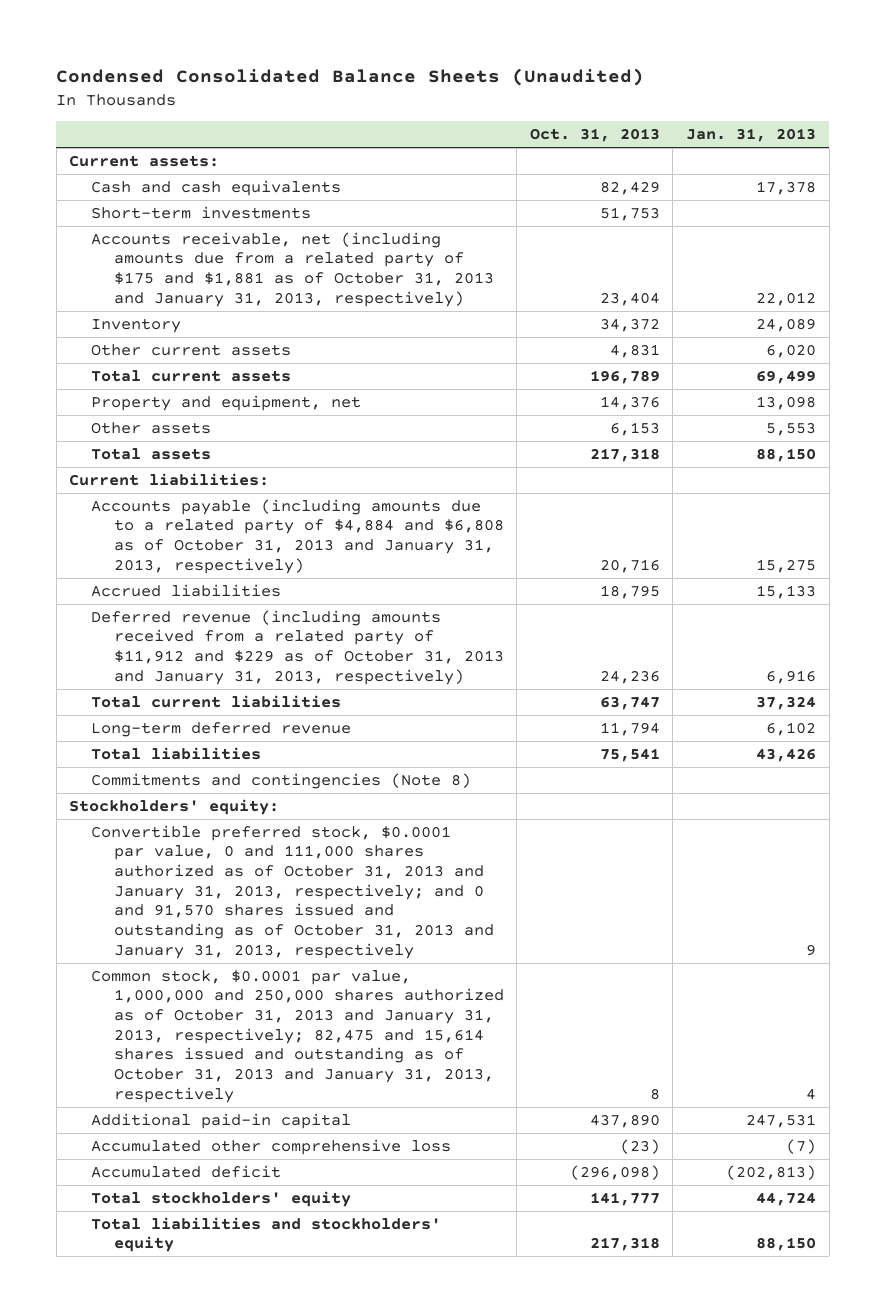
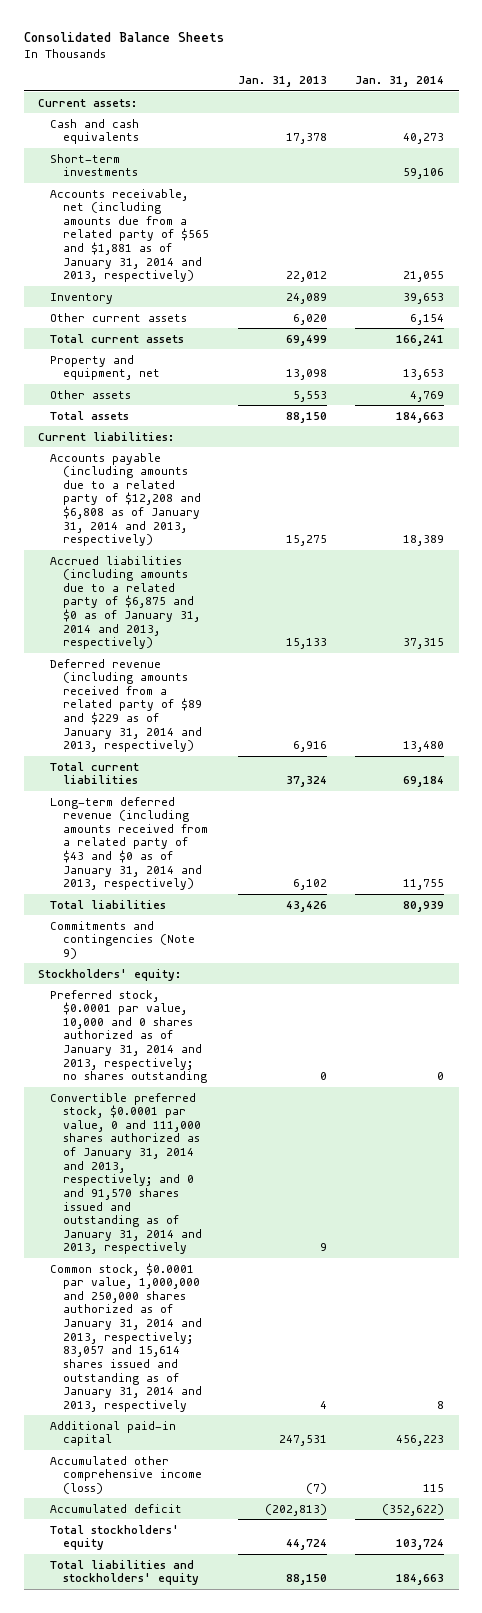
[56,68,645,87] Condensed Consolidated Balance Sheets (Unaudited) -> [23,31,224,42] Consolidated Balance Sheets
[529,128,660,143] Oct. 31, 2013 -> none
none -> [355,76,445,88] Jan. 31, 2014
[91,231,494,307] Accounts receivable, net (including amounts due from a related party of $175 and $1,881 as of October 31, 2013 and January 31, 2013, respectively) -> [50,188,209,283] Accounts receivable, net (including amounts due from a related party of $565 and $1,881 as of January 31, 2014 and 2013, respectively)
[91,498,504,574] Accounts payable (including amounts due to a related party of $4,884 and $6,808 as of October 31, 2013 and January 31, 2013, respectively) -> [50,452,201,547] Accounts payable (including amounts due to a related party of $12,208 and $6,808 as of January 31, 2014 and 2013, respectively)
[91,583,282,597] Accrued liabilities -> [50,555,200,650] Accrued liabilities (including amounts due to a related party of $6,875 and $0 as of January 31, 2014 and 2013, respectively)
[91,609,504,685] Deferred revenue (including amounts received from a related party of $11,912 and $229 as of October 31, 2013 and January 31, 2013, respectively) -> [50,658,202,753] Deferred revenue (including amounts received from a related party of $89 and $229 as of January 31, 2014 and 2013, respectively)
[91,721,352,737] Long-term deferred revenue -> [50,796,208,891] Long-term deferred revenue (including amounts received from a related party of $43 and $0 as of January 31, 2014 and 2013, respectively)
[91,772,472,789] Commitments and contingencies (Note 8) -> [50,920,195,959] Commitments and contingencies (Note 9)
none -> [50,989,207,1084] Preferred stock, $0.0001 par value, 10,000 and 0 shares authorized as of January 31, 2014 and 2013, respectively; no shares outstanding
[91,824,494,959] Convertible preferred stock, $0.0001 par value, 0 and 111,000 shares authorized as of October 31, 2013 and January 31, 2013, respectively; and 0 and 91,570 shares issued and outstanding as of October 31, 2013 and January 31, 2013, respectively -> [50,1092,202,1255] Convertible preferred stock, $0.0001 par value, 0 and 111,000 shares authorized as of January 31, 2014 and 2013, respectively; and 0 and 91,570 shares issued and outstanding as of January 31, 2014 and 2013, respectively
[91,969,504,1103] Common stock, $0.0001 par value, 1,000,000 and 250,000 shares authorized as of October 31, 2013 and January 31, 2013, respectively; 82,475 and 15,614 shares issued and outstanding as of October 31, 2013 and January 31, 2013, respectively -> [50,1262,202,1412] Common stock, $0.0001 par value, 1,000,000 and 250,000 shares authorized as of January 31, 2014 and 2013, respectively; 83,057 and 15,614 shares issued and outstanding as of January 31, 2014 and 2013, respectively
[91,1138,452,1155] Accumulated other comprehensive loss -> [50,1455,202,1494] Accumulated other comprehensive income (loss)

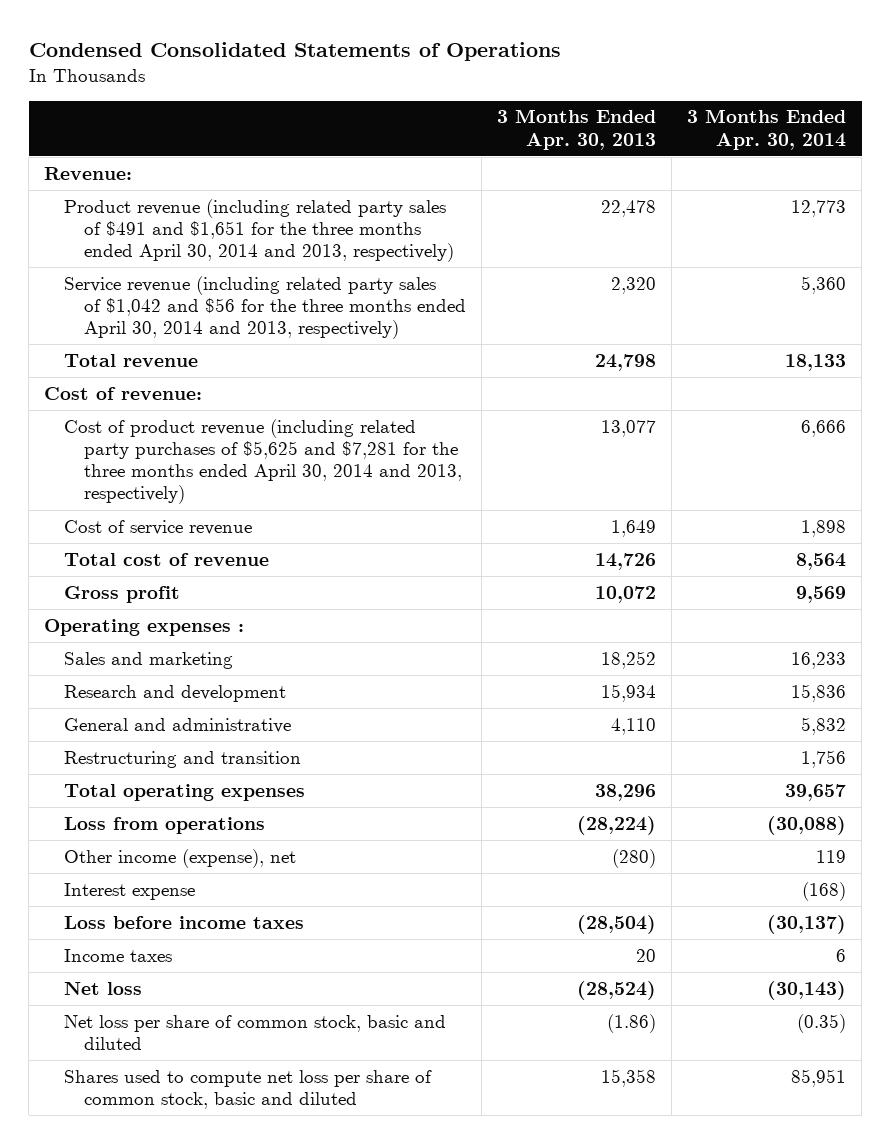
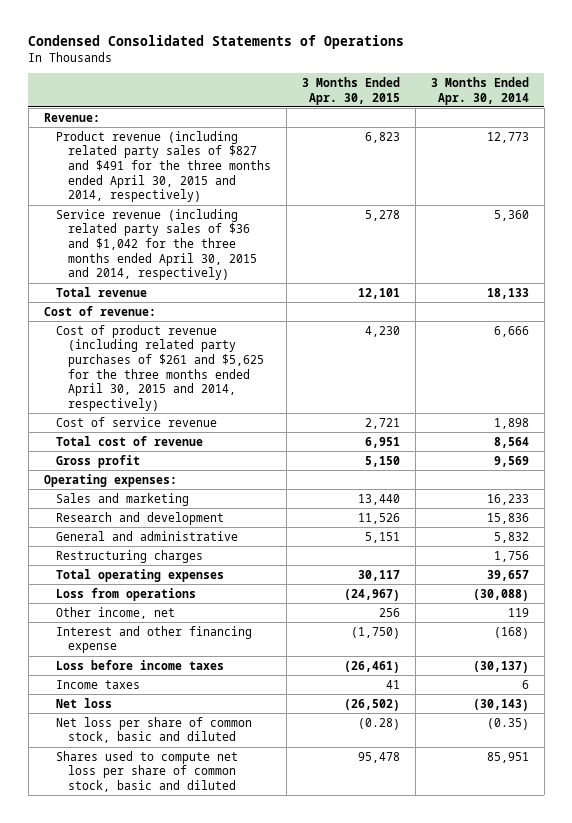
[497,109,657,150] 3 Months Ended Apr. 30, 2013 -> none
none -> [302,76,401,105] 3 Months Ended Apr. 30, 2015
[64,198,455,263] Product revenue (including related party sales of $491 and $1,651 for the three months ended April 30, 2014 and 2013, respectively) -> [56,130,272,203] Product revenue (including related party sales of $827 and $491 for the three months ended April 30, 2015 and 2014, respectively)
[64,275,467,340] Service revenue (including related party sales of $1,042 and $56 for the three months ended April 30, 2014 and 2013, respectively) -> [56,208,258,281] Service revenue (including related party sales of $36 and $1,042 for the three months ended April 30, 2015 and 2014, respectively)
[64,418,463,505] Cost of product revenue (including related party purchases of $5,625 and $7,281 for the three months ended April 30, 2014 and 2013, respectively) -> [56,324,265,411] Cost of product revenue (including related party purchases of $261 and $5,625 for the three months ended April 30, 2015 and 2014, respectively)
[44,618,245,636] Operating expenses : -> [43,473,177,487] Operating expenses:
[64,750,302,768] Restructuring and transition -> [56,549,204,563] Restructuring charges
[64,848,297,868] Other income (expense), net -> [56,606,176,619] Other income, net
[64,882,196,900] Interest expense -> [56,625,253,654] Interest and other financing expense

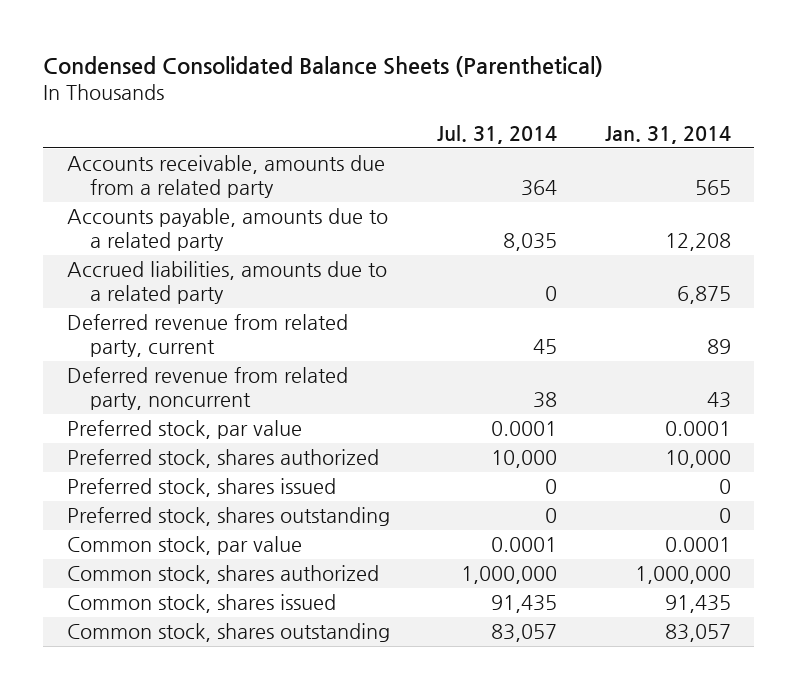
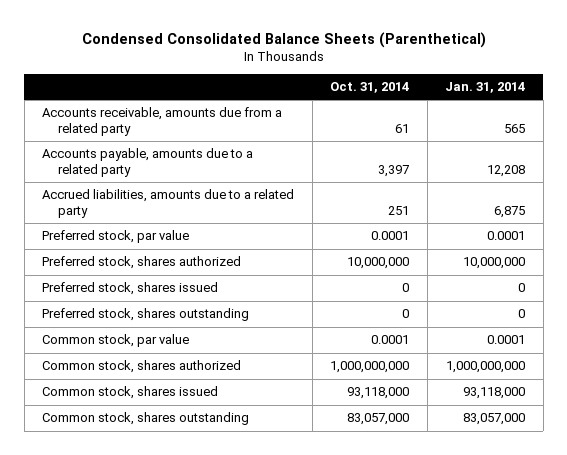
[437,124,558,144] Jul. 31, 2014 -> none
none -> [330,82,410,94] Oct. 31, 2014
[66,314,348,357] Deferred revenue from related party, current -> none
[66,367,348,410] Deferred revenue from related party, noncurrent -> none
[664,450,731,469] 10,000 -> [463,257,526,270] 10,000,000
[634,566,731,585] 1,000,000 -> [446,361,526,374] 1,000,000,000
[664,595,731,614] 91,435 -> [463,387,526,400] 93,118,000
[664,624,731,643] 83,057 -> [463,413,526,426] 83,057,000

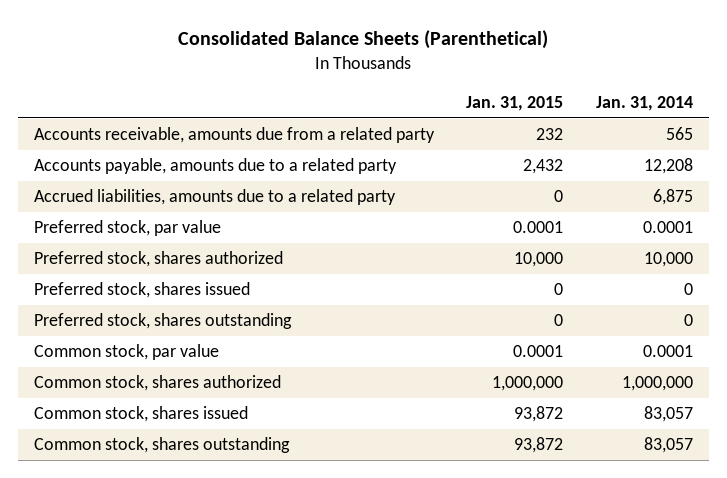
[81,31,486,48] Condensed Consolidated Balance Sheets (Parenthetical) -> [178,30,549,50] Consolidated Balance Sheets (Parenthetical)
[330,82,410,94] Oct. 31, 2014 -> none
none -> [466,95,564,111] Jan. 31, 2015
[463,257,526,270] 10,000,000 -> [643,252,693,268] 10,000
[446,361,526,374] 1,000,000,000 -> [621,376,693,392] 1,000,000
[463,387,526,400] 93,118,000 -> [643,406,693,423] 83,057
[463,413,526,426] 83,057,000 -> [643,437,693,454] 83,057

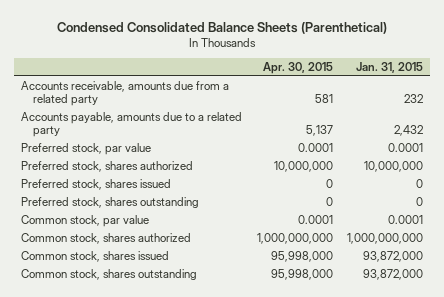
[178,30,549,50] Consolidated Balance Sheets (Parenthetical) -> [57,21,388,34] Condensed Consolidated Balance Sheets (Parenthetical)
[595,95,693,111] Jan. 31, 2014 -> none
none -> [262,62,333,75] Apr. 30, 2015
[34,189,397,206] Accrued liabilities, amounts due to a related party -> none
[514,252,564,268] 10,000 -> [363,160,423,172] 10,000,000
[492,376,564,392] 1,000,000 -> [346,232,423,244] 1,000,000,000
[514,406,564,423] 93,872 -> [362,250,423,262] 93,872,000
[514,437,564,454] 93,872 -> [362,268,423,280] 93,872,000

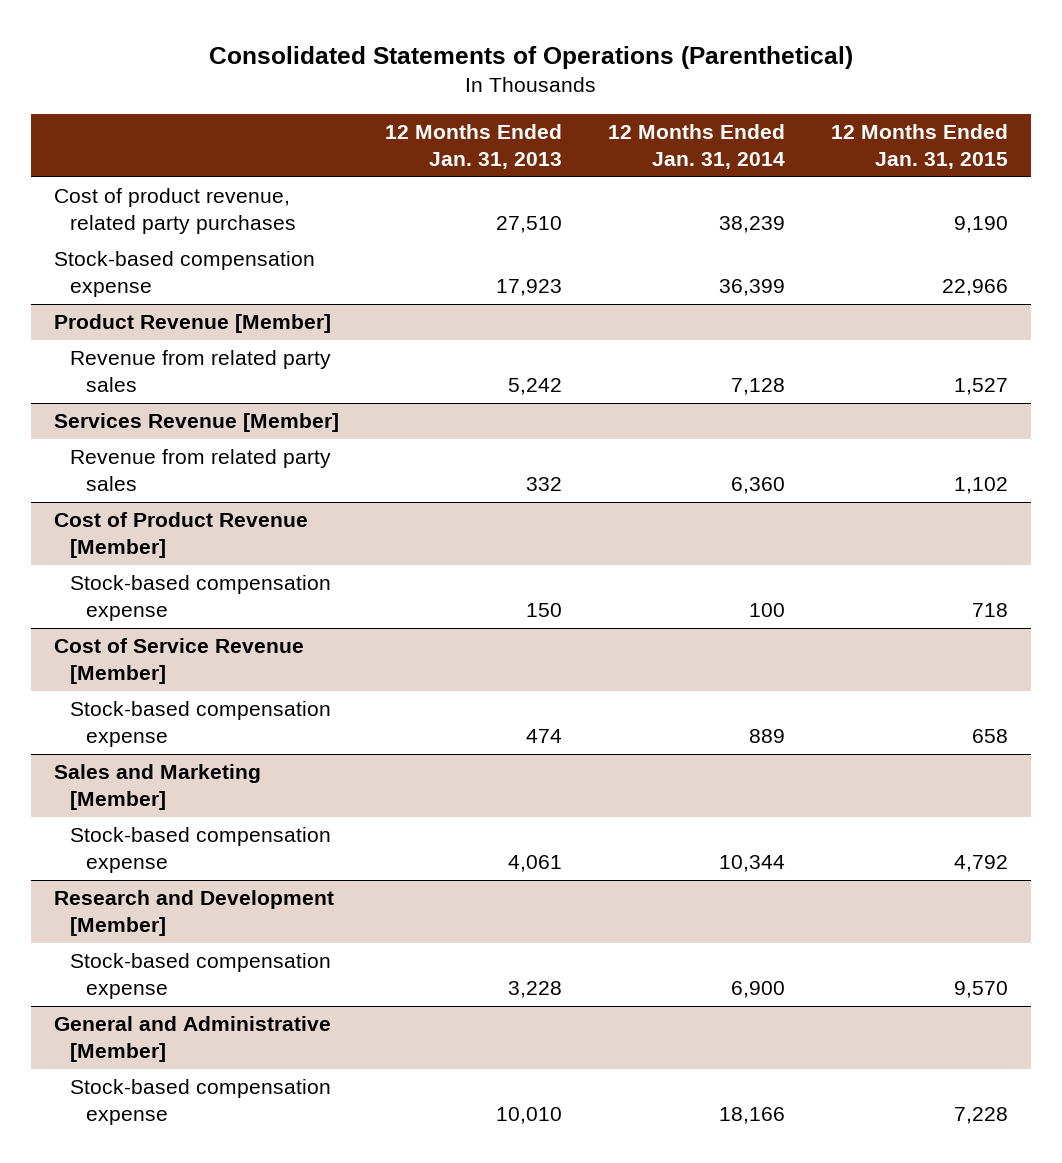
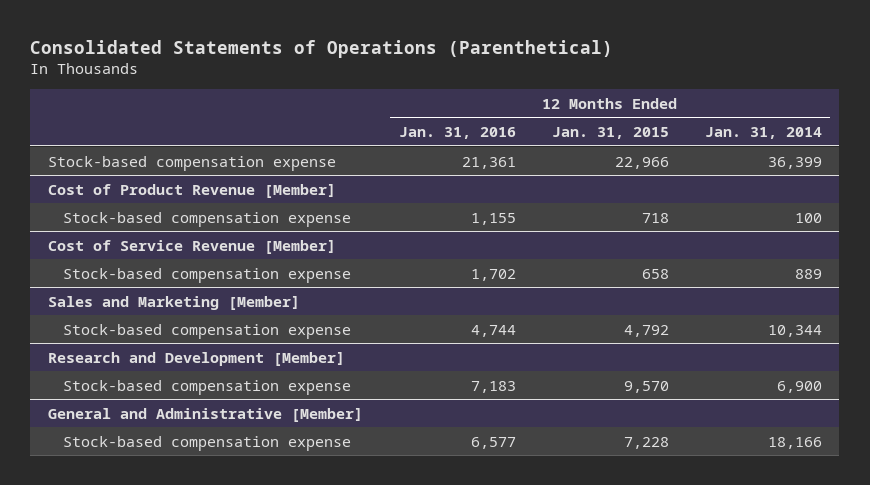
[384,124,562,170] 12 Months Ended Jan. 31, 2013 -> none
none -> [398,127,516,140] Jan. 31, 2016
[53,188,297,235] Cost of product revenue, related party purchases -> none
[53,314,331,334] Product Revenue [Member] -> none
[70,350,332,393] Revenue from related party sales -> none
[53,413,339,433] Services Revenue [Member] -> none
[70,449,332,492] Revenue from related party sales -> none

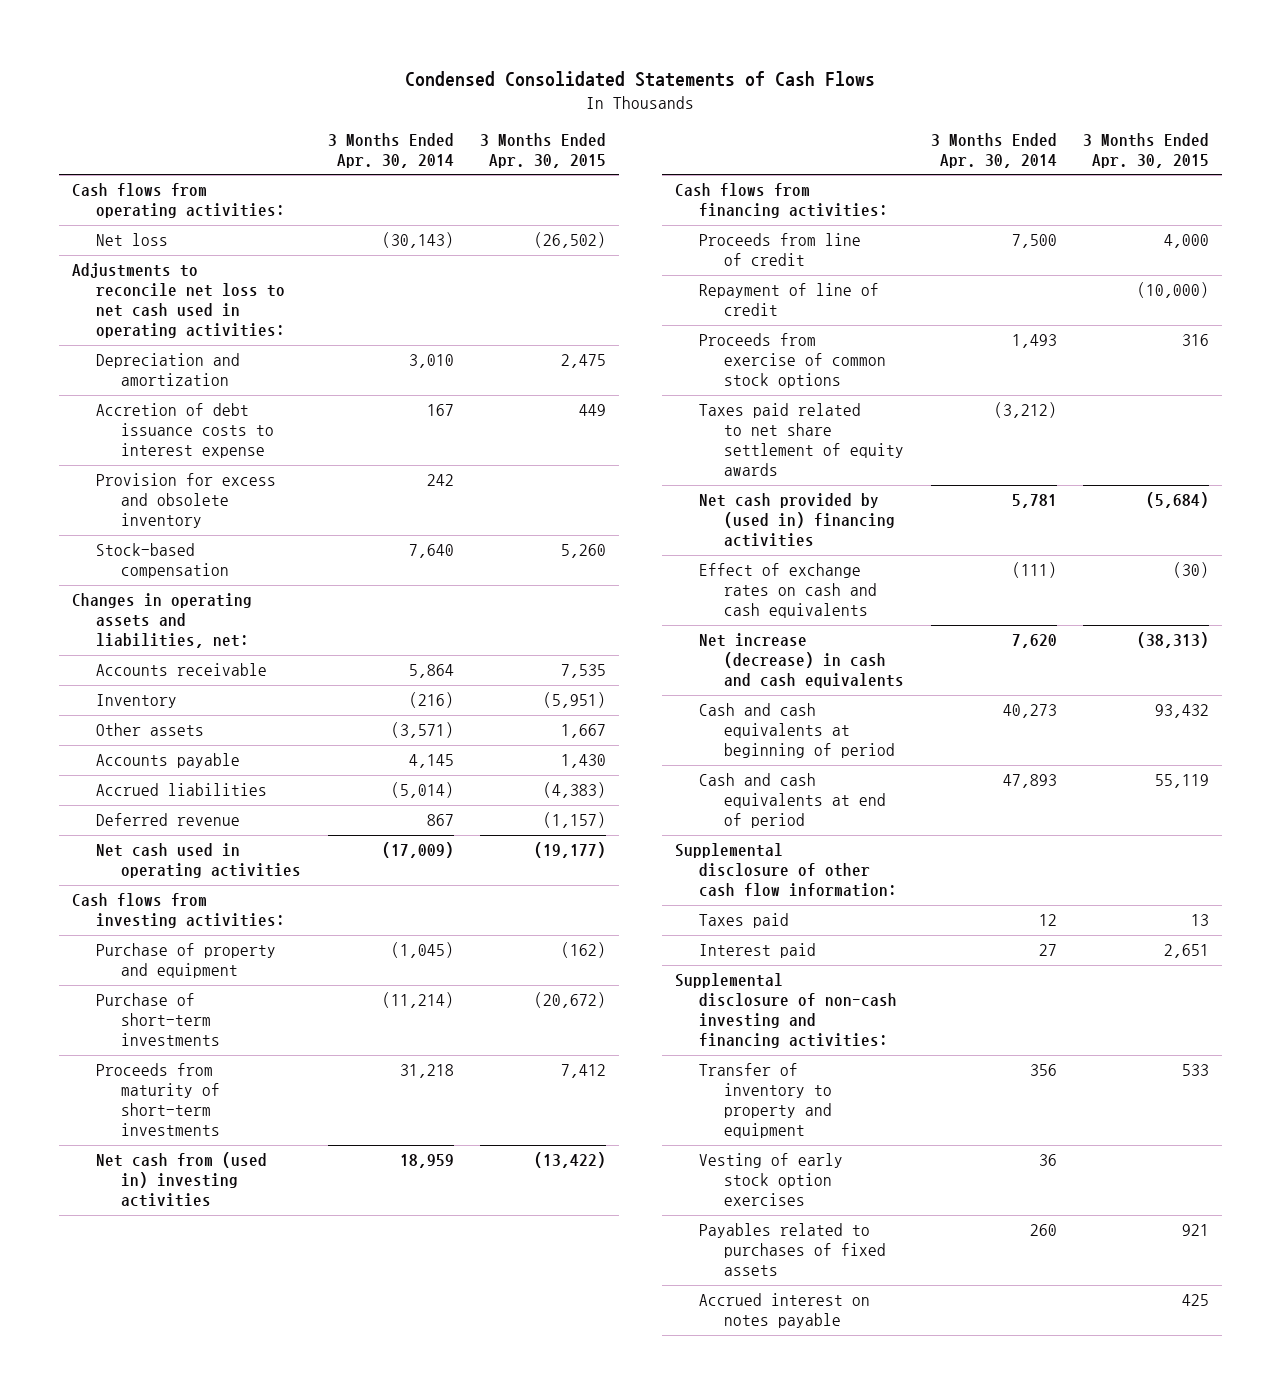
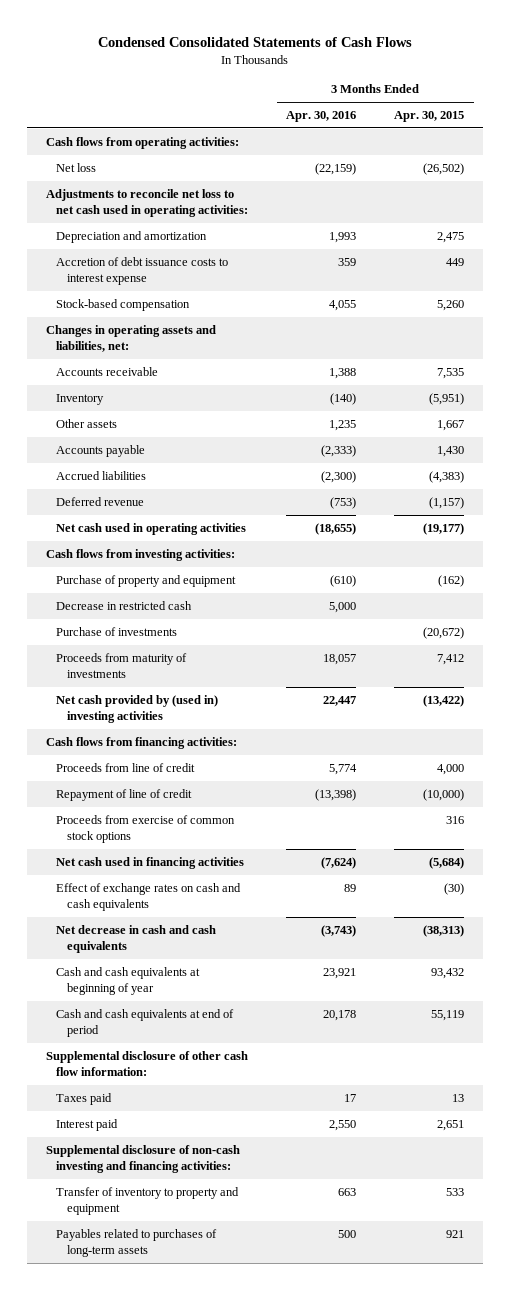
[327,132,454,168] 3 Months Ended Apr. 30, 2014 -> none
none -> [286,111,357,123] Apr. 30, 2016
[96,473,277,529] Provision for excess and obsolete inventory -> none
none -> [56,600,193,610] Decrease in restricted cash
[96,993,221,1047] Purchase of short-term investments -> [56,626,178,636] Purchase of investments
[96,1063,221,1137] Proceeds from maturity of short-term investments -> [56,652,188,679] Proceeds from maturity of investments
[96,1152,268,1208] Net cash from (used in) investing activities -> [56,694,219,724] Net cash provided by (used in) investing activities
[699,403,905,477] Taxes paid related to net share settlement of equity awards -> none
[699,493,896,548] Net cash provided by (used in) financing activities -> [56,856,245,869] Net cash used in financing activities
[699,633,905,689] Net increase (decrease) in cash and cash equivalents -> [56,924,217,954] Net decrease in cash and cash equivalents
[699,703,896,759] Cash and cash equivalents at beginning of period -> [56,966,201,996] Cash and cash equivalents at beginning of year
[699,1153,844,1207] Vesting of early stock option exercises -> none
[699,1293,871,1329] Accrued interest on notes payable -> none
[699,1223,887,1277] Payables related to purchases of fixed assets -> [56,1228,218,1258] Payables related to purchases of long-term assets

